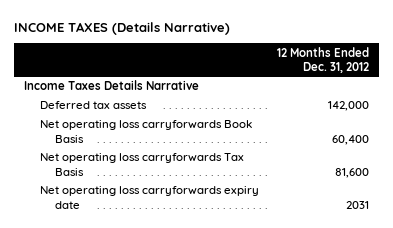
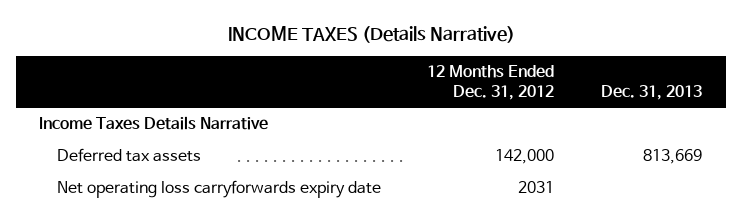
none -> [601,84,703,100] Dec. 31, 2013
[39,120,252,143] Net operating loss carryforwards Book Basis -> none
[39,153,244,176] Net operating loss carryforwards Tax Basis -> none

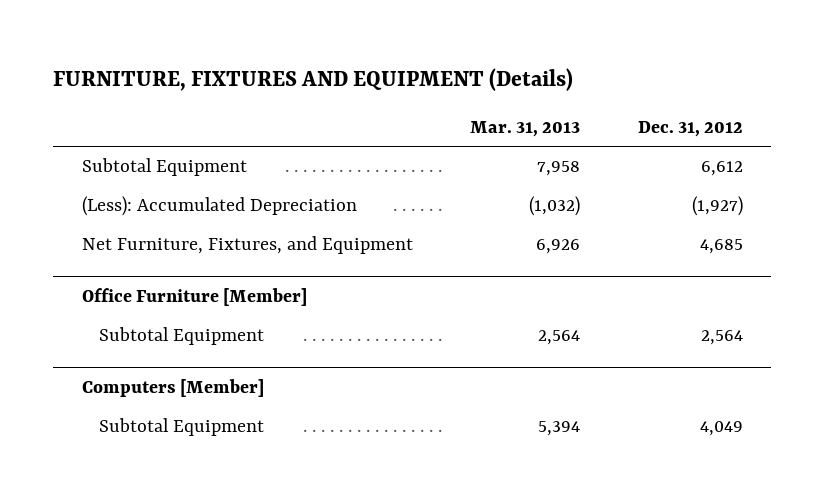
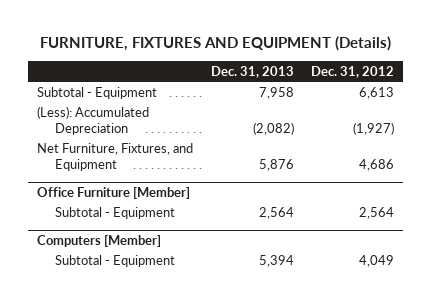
[470,120,581,137] Mar. 31, 2013 -> none
none -> [210,65,294,78] Dec. 31, 2013
[81,158,247,177] Subtotal Equipment -> [36,86,157,99] Subtotal - Equipment
[700,161,743,177] 6,612 -> [359,86,395,99] 6,613
[699,239,743,255] 4,685 -> [359,159,395,172] 4,686
[99,327,265,346] Subtotal Equipment -> [55,206,176,219] Subtotal - Equipment
[99,418,265,437] Subtotal Equipment -> [55,254,176,267] Subtotal - Equipment

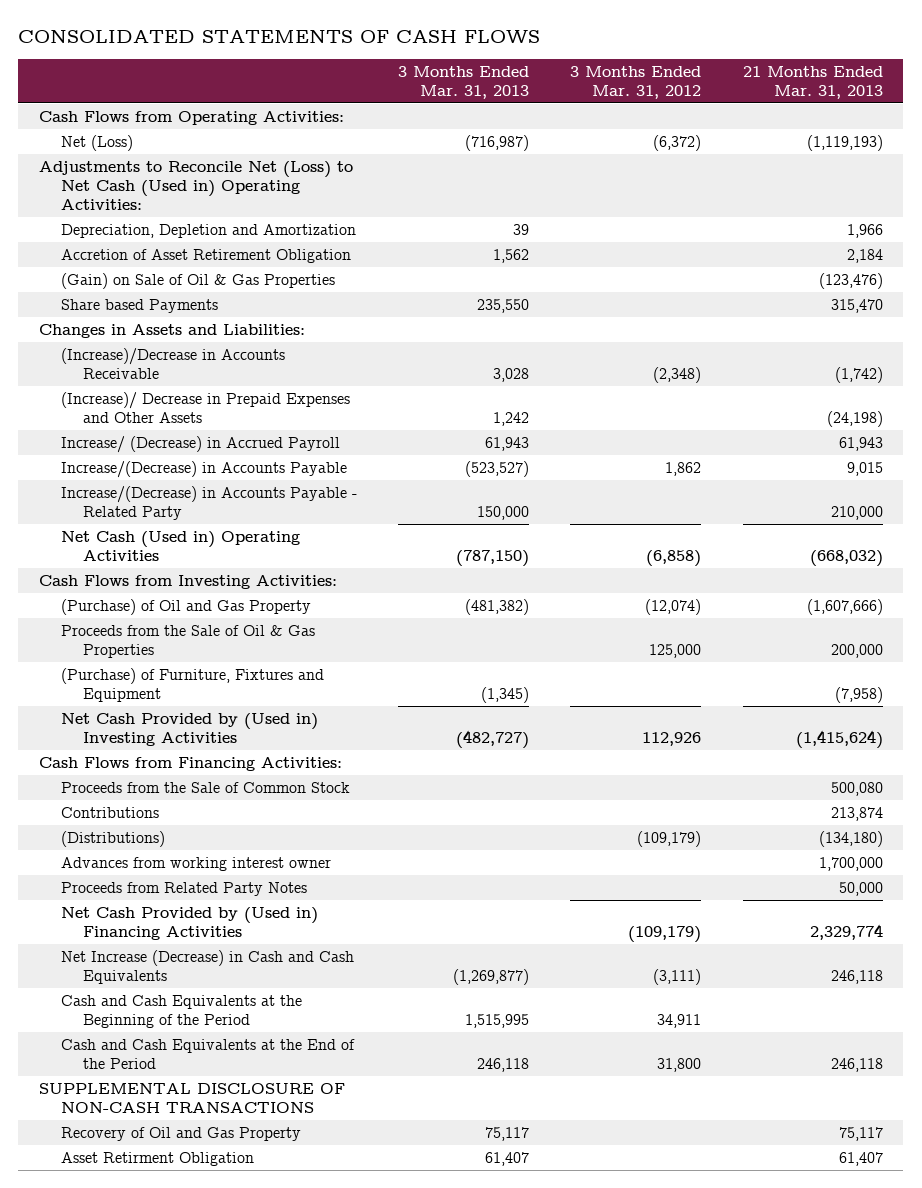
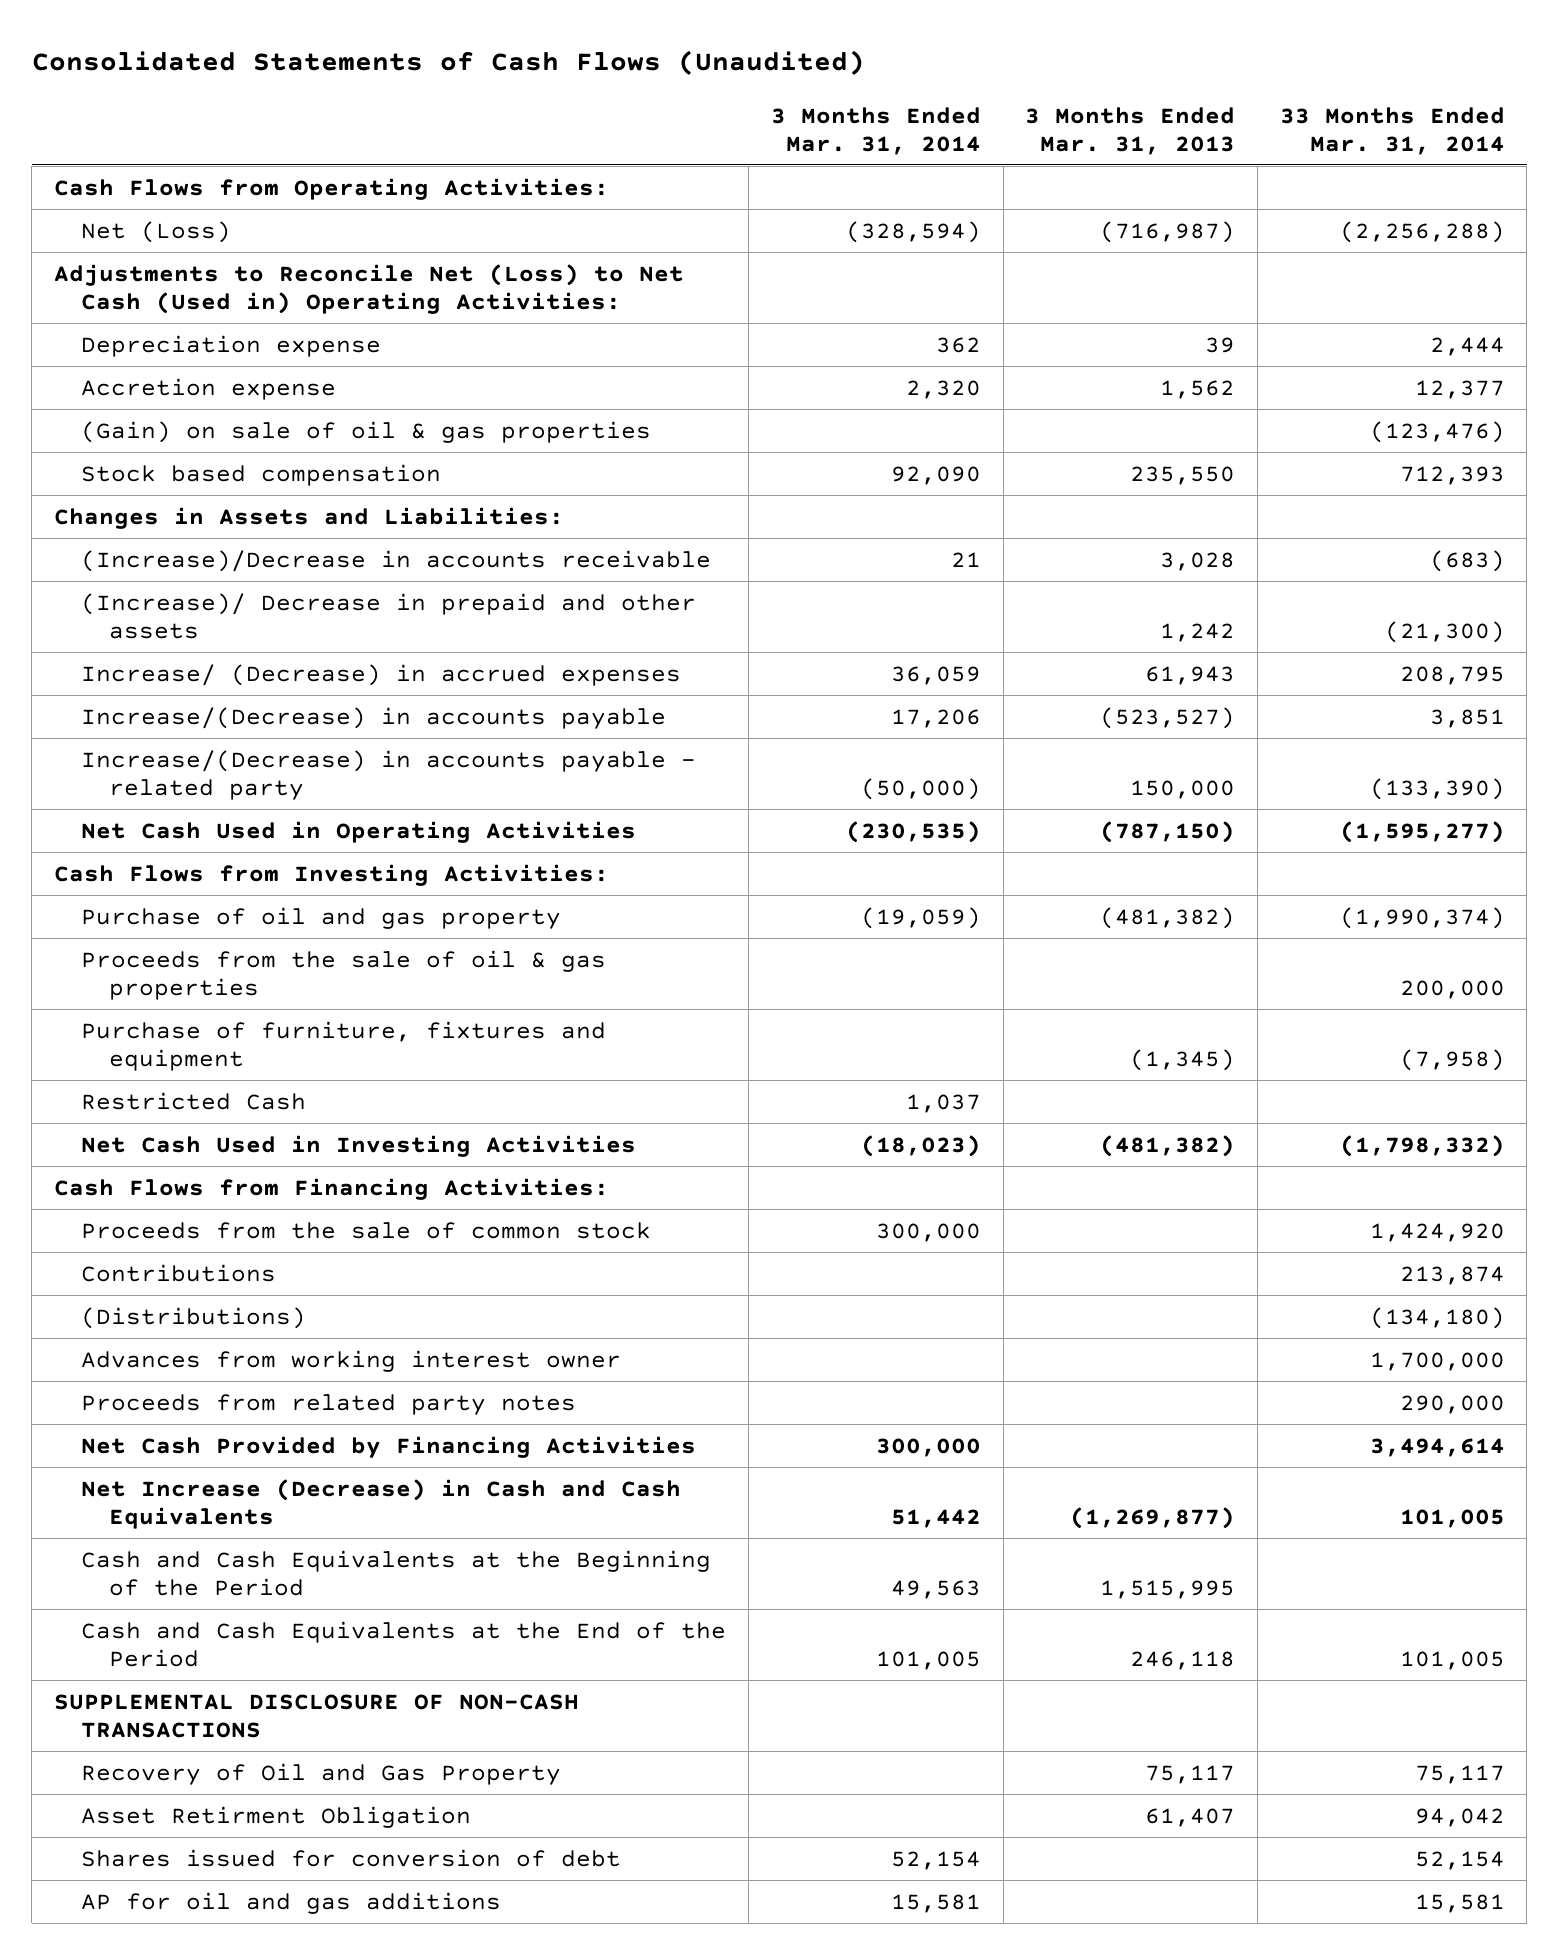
[18,29,541,43] CONSOLIDATED STATEMENTS OF CASH FLOWS -> [31,49,865,75] Consolidated Statements of Cash Flows (Unaudited)
[570,65,702,99] 3 Months Ended Mar. 31, 2012 -> none
[742,65,883,99] 21 Months Ended Mar. 31, 2013 -> none
none -> [770,106,981,155] 3 Months Ended Mar. 31, 2014
none -> [1279,106,1505,155] 33 Months Ended Mar. 31, 2014
[60,223,356,238] Depreciation, Depletion and Amortization -> [81,334,382,357] Depreciation expense
[60,248,351,263] Accretion of Asset Retirement Obligation -> [81,377,337,400] Accretion expense
[60,272,335,289] (Gain) on Sale of Oil & Gas Properties -> [81,420,652,443] (Gain) on sale of oil & gas properties
[60,298,218,313] Share based Payments -> [81,463,442,486] Stock based compensation
[60,347,285,380] (Increase)/Decrease in Accounts Receivable -> [81,549,712,572] (Increase)/Decrease in accounts receivable
[60,391,350,424] (Increase)/ Decrease in Prepaid Expenses and Other Assets -> [81,592,697,639] (Increase)/ Decrease in prepaid and other assets
[60,435,340,453] Increase/ (Decrease) in Accrued Payroll -> [81,663,682,686] Increase/ (Decrease) in accrued expenses
[60,460,347,478] Increase/(Decrease) in Accounts Payable -> [81,706,667,729] Increase/(Decrease) in accounts payable
[60,485,357,521] Increase/(Decrease) in Accounts Payable - Related Party -> [81,749,697,800] Increase/(Decrease) in accounts payable - related party
[60,530,300,562] Net Cash (Used in) Operating Activities -> [81,820,637,843] Net Cash Used in Operating Activities
[60,598,311,615] (Purchase) of Oil and Gas Property -> [81,906,562,929] Purchase of oil and gas property
[60,624,315,659] Proceeds from the Sale of Oil & Gas Properties -> [81,949,607,1000] Proceeds from the sale of oil & gas properties
[60,667,324,703] (Purchase) of Furniture, Fixtures and Equipment -> [81,1020,607,1071] Purchase of furniture, fixtures and equipment
none -> [81,1091,307,1110] Restricted Cash
[60,712,318,747] Net Cash Provided by (Used in) Investing Activities -> [81,1134,637,1157] Net Cash Used in Investing Activities
[456,730,530,750] (482,727) -> [1100,1134,1236,1157] (481,382)
[60,781,350,793] Proceeds from the Sale of Common Stock -> [81,1221,652,1239] Proceeds from the sale of common stock
[60,881,307,896] Proceeds from Related Party Notes -> [81,1393,577,1415] Proceeds from related party notes
[60,906,318,941] Net Cash Provided by (Used in) Financing Activities -> [81,1435,697,1458] Net Cash Provided by Financing Activities
none -> [81,1848,622,1867] Shares issued for conversion of debt
none -> [81,1891,502,1914] AP for oil and gas additions

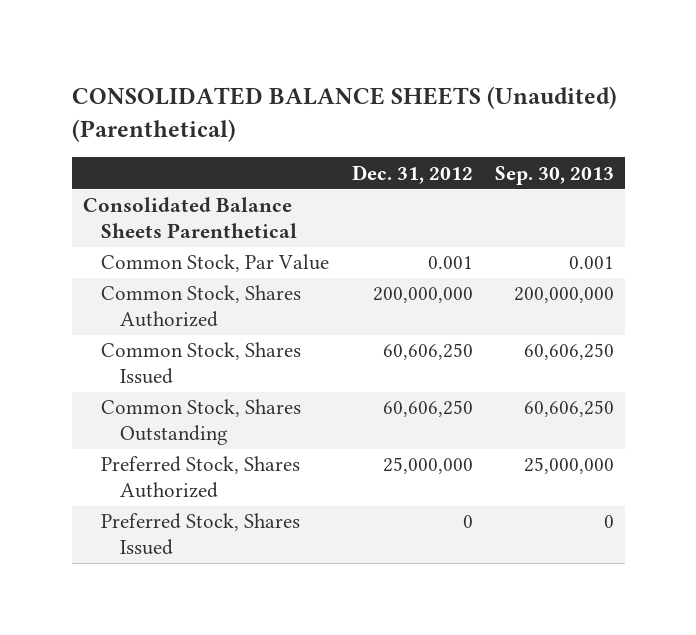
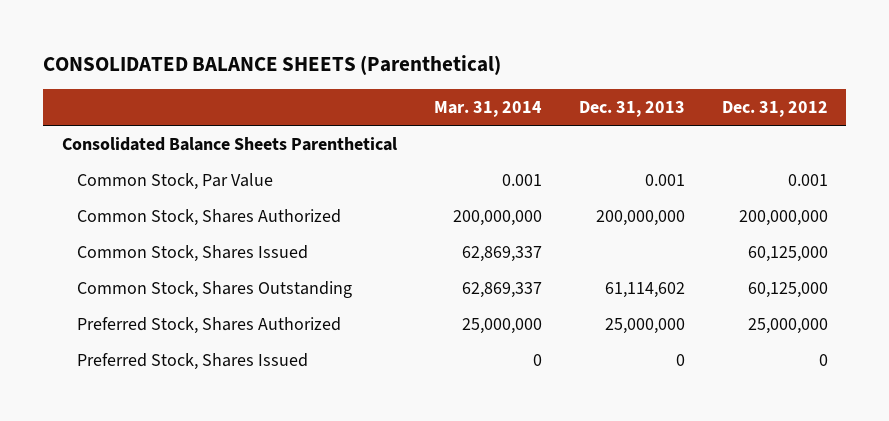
[71,86,617,142] CONSOLIDATED BALANCE SHEETS (Unaudited) (Parenthetical) -> [43,55,502,76] CONSOLIDATED BALANCE SHEETS (Parenthetical)
[494,165,614,185] Sep. 30, 2013 -> none
none -> [433,101,542,118] Mar. 31, 2014
none -> [578,101,685,118] Dec. 31, 2013
[382,343,473,361] 60,606,250 -> [747,245,828,262] 60,125,000
[382,400,473,418] 60,606,250 -> [747,281,828,298] 60,125,000

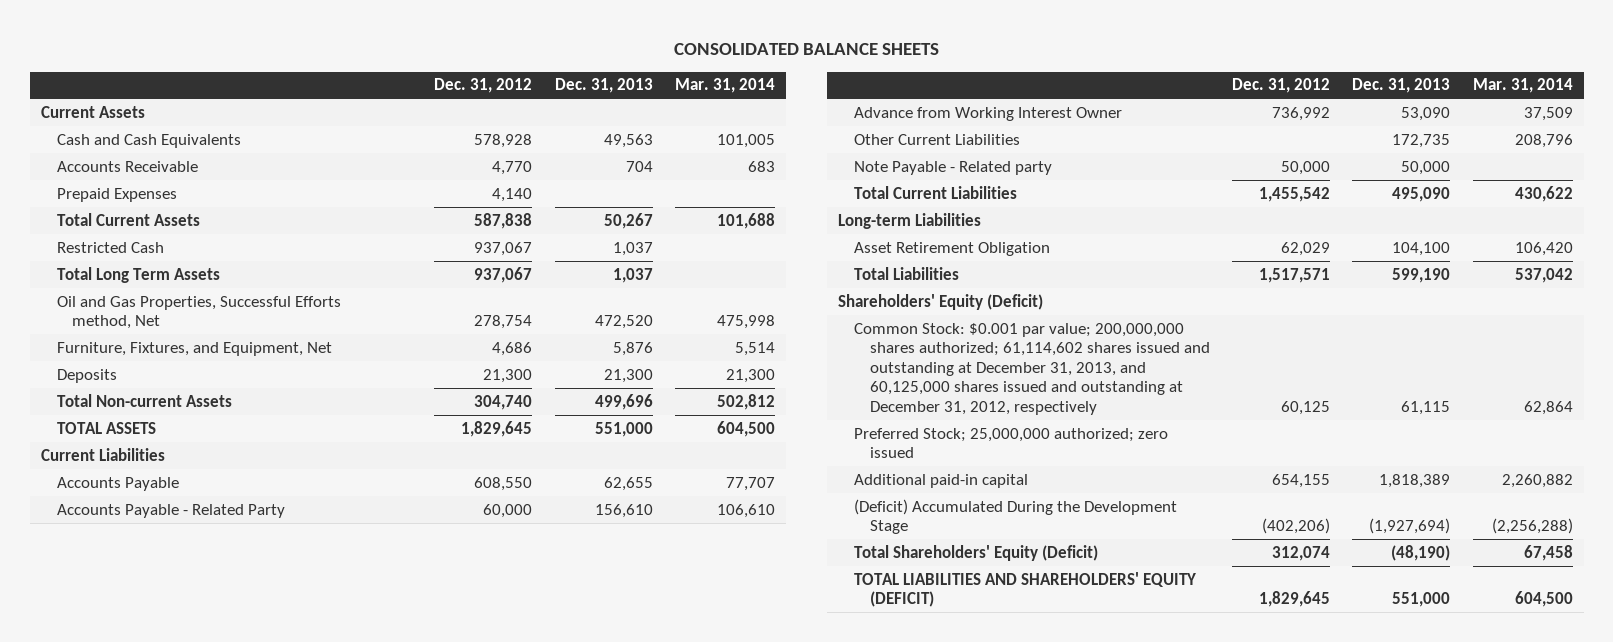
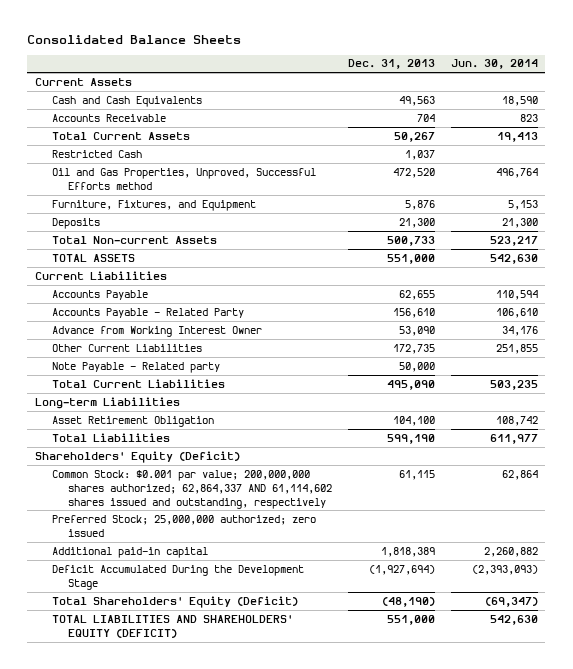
[673,43,939,56] CONSOLIDATED BALANCE SHEETS -> [27,34,242,44] Consolidated Balance Sheets
[434,78,533,94] Dec. 31, 2012 -> none
[675,78,776,94] Mar. 31, 2014 -> none
none -> [450,59,538,70] Jun. 30, 2014
[56,187,177,202] Prepaid Expenses -> none
[56,266,220,283] Total Long Term Assets -> none
[56,295,341,330] Oil and Gas Properties, Successful Efforts method, Net -> [51,167,316,190] Oil and Gas Properties, Unproved, Successful Efforts method
[56,341,332,356] Furniture, Fixtures, and Equipment, Net -> [51,199,256,211] Furniture, Fixtures, and Equipment
[594,393,653,410] 499,696 -> [386,235,435,246] 500,733
[854,322,1210,416] Common Stock: $0.001 par value; 200,000,000 shares authorized; 61,114,602 shares issued and outstanding at December 31, 2013, and 60,125,000 shares issued and outstanding at December 31, 2012, respectively -> [51,469,333,509] Common Stock: $0.001 par value; 200,000,000 shares authorized; 62,864,337 AND 61,114,602 shares issued and outstanding, respectively
[854,498,1178,535] (Deficit) Accumulated During the Development Stage -> [51,564,304,590] Deficit Accumulated During the Development Stage

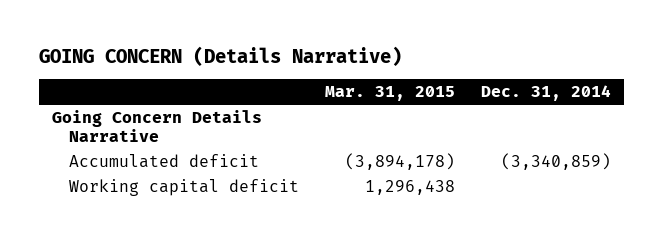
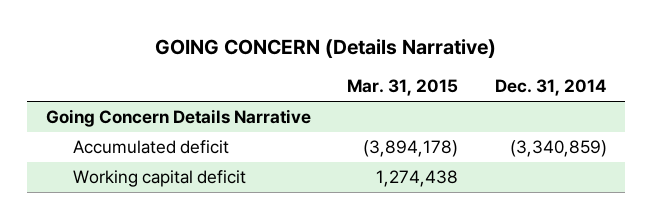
[365,180,456,196] 1,296,438 -> [376,169,459,187] 1,274,438

